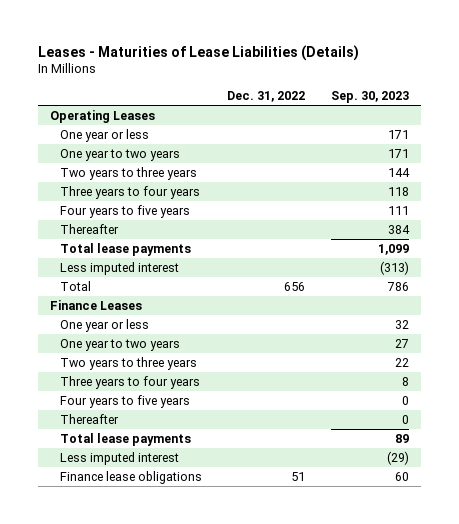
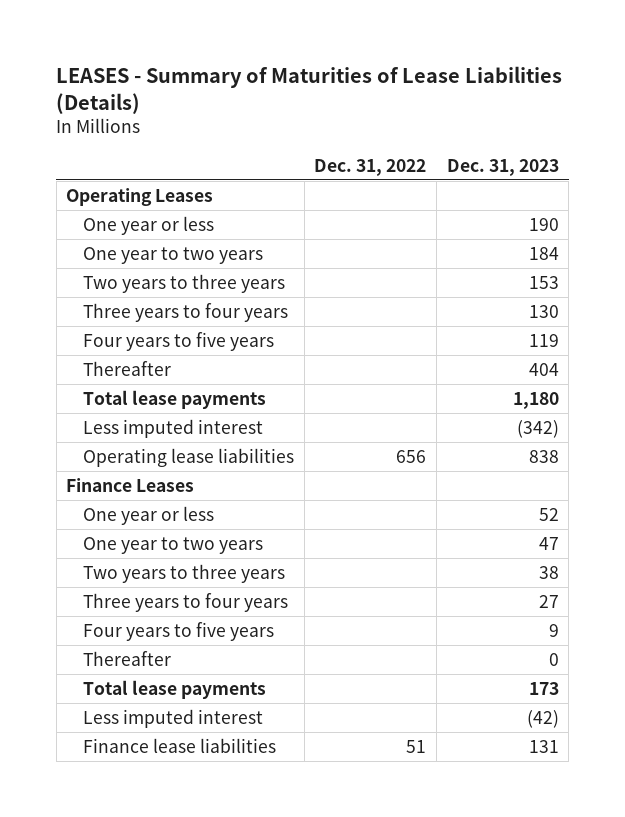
[37,44,359,61] Leases - Maturities of Lease Liabilities (Details) -> [56,66,563,115] LEASES - Summary of Maturities of Lease Liabilities (Details)
[330,90,409,103] Sep. 30, 2023 -> none
none -> [446,158,559,176] Dec. 31, 2023
[60,281,92,292] Total -> [83,447,295,467] Operating lease liabilities
[60,471,203,485] Finance lease obligations -> [83,737,277,753] Finance lease liabilities

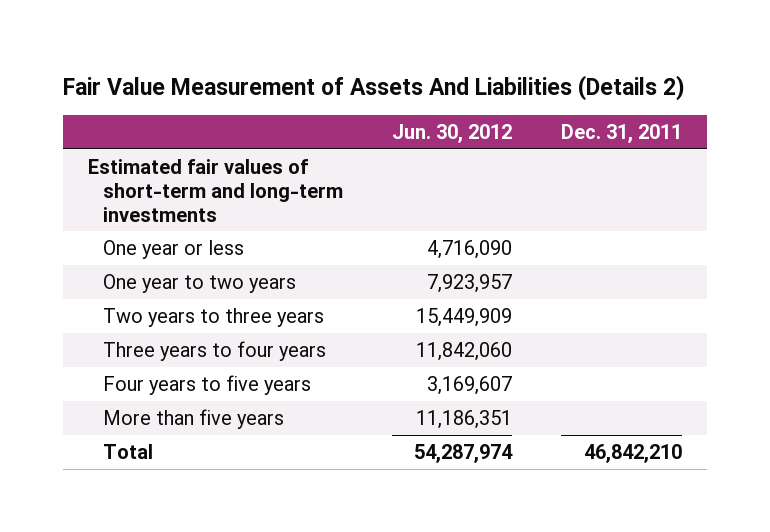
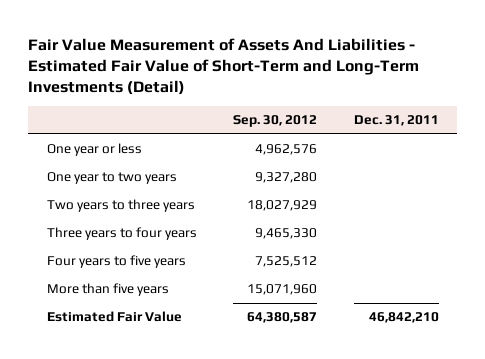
[63,74,686,101] Fair Value Measurement of Assets And Liabilities (Details 2) -> [28,37,420,96] Fair Value Measurement of Assets And Liabilities - Estimated Fair Value of Short-Term and Long-Term Investments (Detail)
[392,123,513,143] Jun. 30, 2012 -> none
none -> [233,115,318,128] Sep. 30, 2012
[87,159,344,222] Estimated fair values of short-term and long-term investments -> none
[103,444,154,460] Total -> [46,311,182,323] Estimated Fair Value

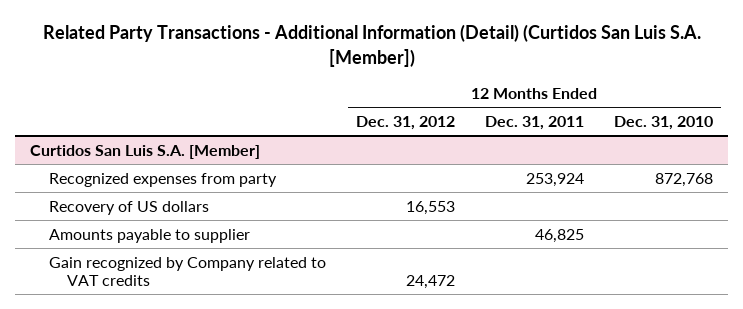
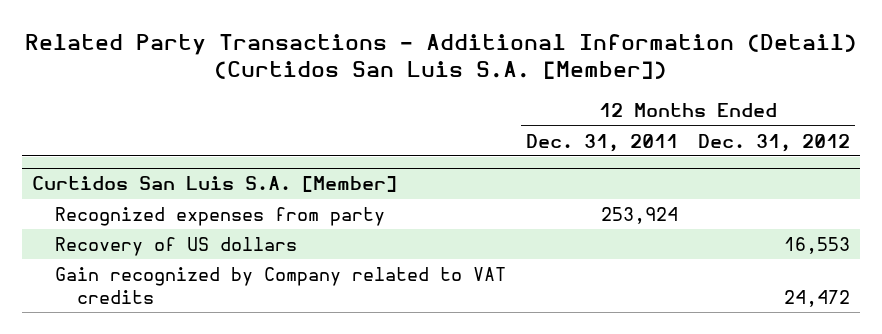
[613,115,713,130] Dec. 31, 2010 -> none
[48,228,250,243] Amounts payable to supplier -> none

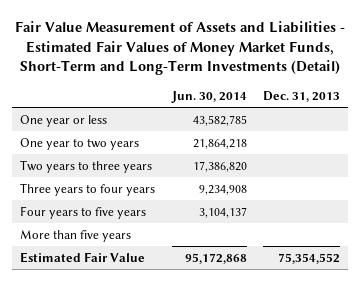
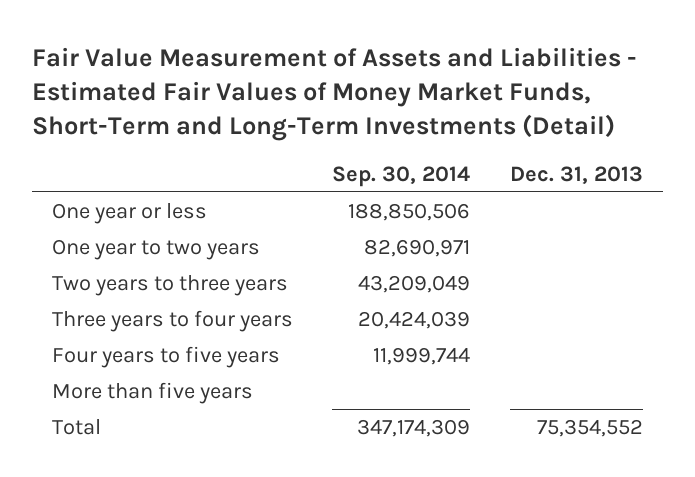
[170,90,247,103] Jun. 30, 2014 -> none
none -> [332,166,471,188] Sep. 30, 2014
[20,251,146,263] Estimated Fair Value -> [51,418,101,435] Total

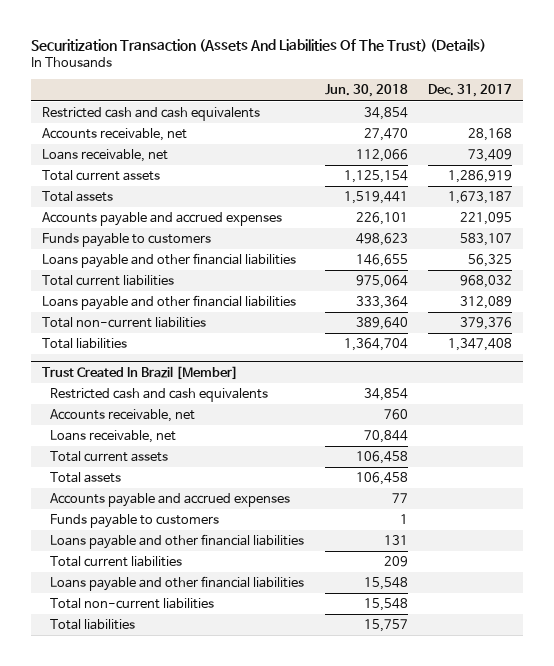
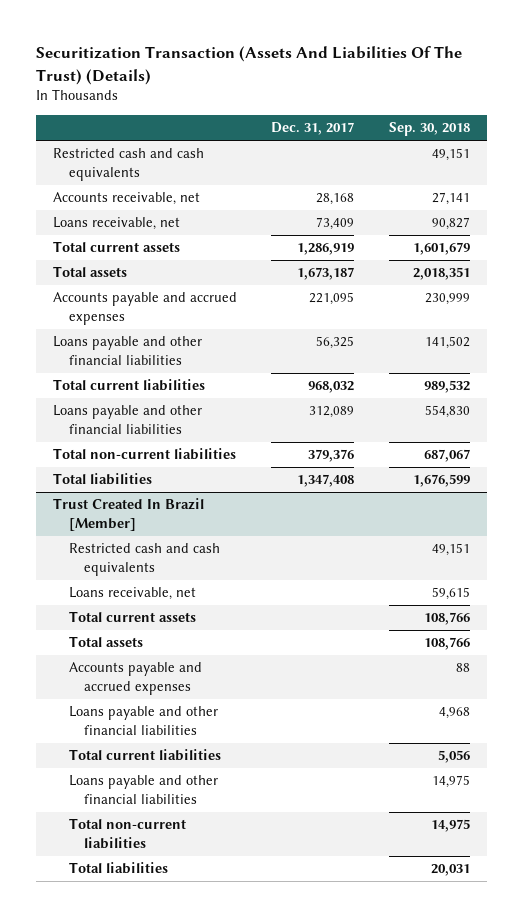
[324,84,408,98] Jun. 30, 2018 -> none
none -> [388,122,470,137] Sep. 30, 2018
[41,233,211,248] Funds payable to customers -> none
[50,409,196,423] Accounts receivable, net -> none
[50,514,220,529] Funds payable to customers -> none

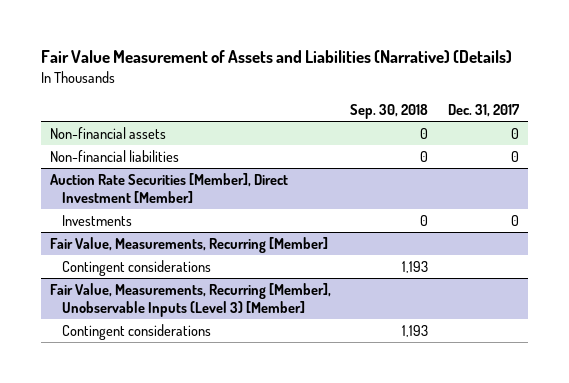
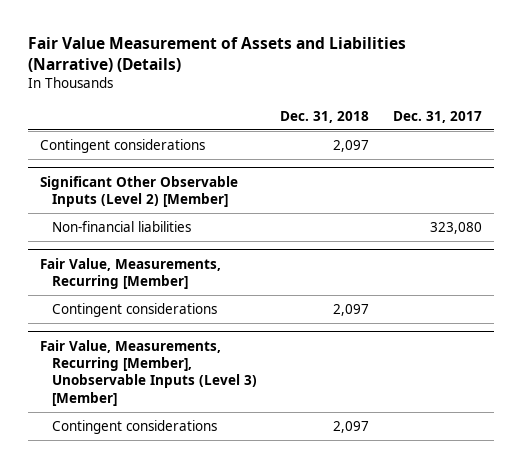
[350,103,429,119] Sep. 30, 2018 -> none
none -> [280,110,370,123] Dec. 31, 2018
[50,127,167,140] Non-financial assets -> none
[50,150,180,163] Non-financial liabilities -> none
[50,173,289,204] Auction Rate Securities [Member], Direct Investment [Member] -> none
[61,215,132,227] Investments -> none
none -> [39,138,205,153] Contingent considerations
none -> [39,175,238,207] Significant Other Observable Inputs (Level 2) [Member]
none -> [51,220,191,232] Non-financial liabilities

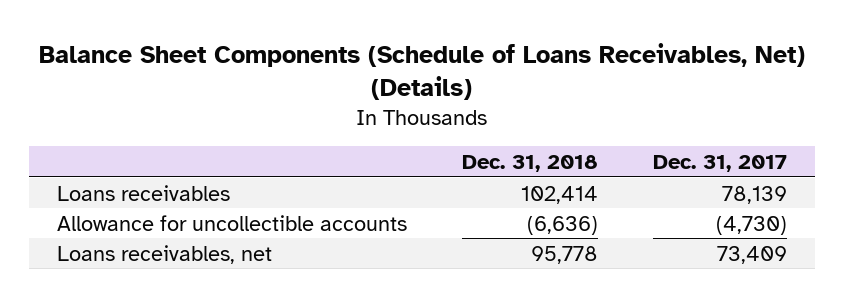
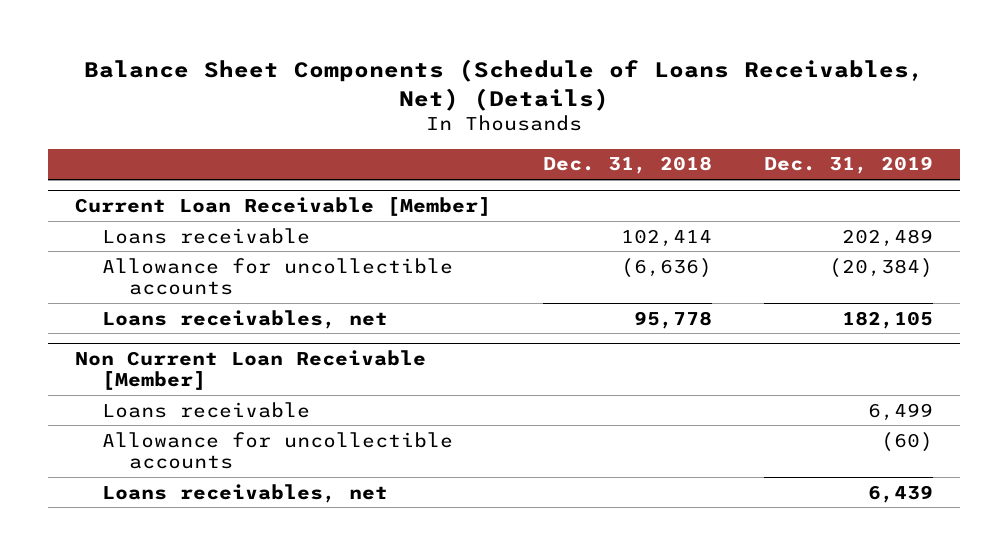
[653,154,788,172] Dec. 31, 2017 -> none
none -> [764,156,934,175] Dec. 31, 2019
none -> [74,197,491,217] Current Loan Receivable [Member]
[56,184,230,201] Loans receivables -> [101,227,310,244] Loans receivable
none -> [74,350,426,391] Non Current Loan Receivable [Member]
none -> [101,401,310,418] Loans receivable
none -> [101,431,453,469] Allowance for uncollectible accounts
none -> [101,483,388,503] Loans receivables, net

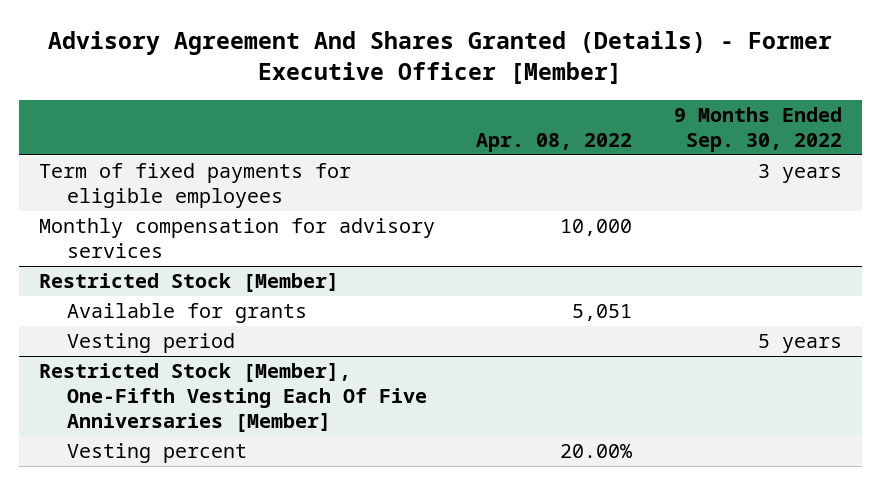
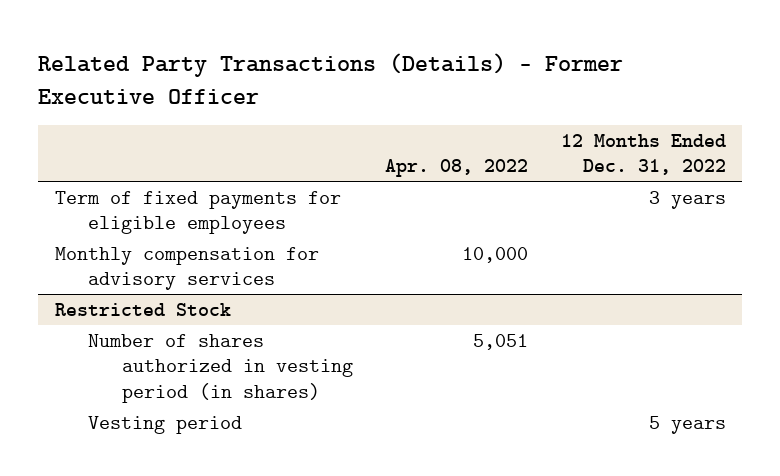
[48,31,833,85] Advisory Agreement And Shares Granted (Details) - Former Executive Officer [Member] -> [38,53,624,104] Related Party Transactions (Details) - Former Executive Officer
[673,106,842,152] 9 Months Ended Sep. 30, 2022 -> none
none -> [560,133,726,176] 12 Months Ended Dec. 31, 2022
[39,273,340,293] Restricted Stock [Member] -> [54,302,231,316] Restricted Stock
[67,303,308,324] Available for grants -> [88,333,354,403] Number of shares authorized in vesting period (in shares)
[39,363,428,432] Restricted Stock [Member], One-Fifth Vesting Each Of Five Anniversaries [Member] -> none
[67,443,248,464] Vesting percent -> none

